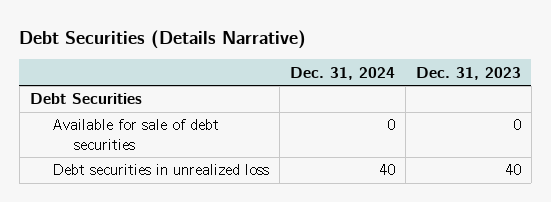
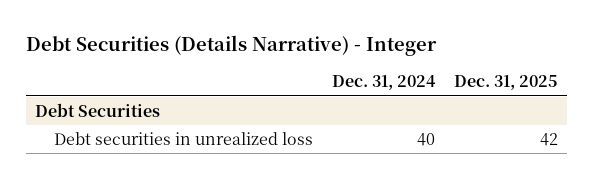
[19,29,307,49] Debt Securities (Details Narrative) -> [25,35,437,57] Debt Securities (Details Narrative) - Integer
[415,66,521,80] Dec. 31, 2023 -> none
none -> [453,75,558,91] Dec. 31, 2025
[51,119,219,150] Available for sale of debt securities -> none

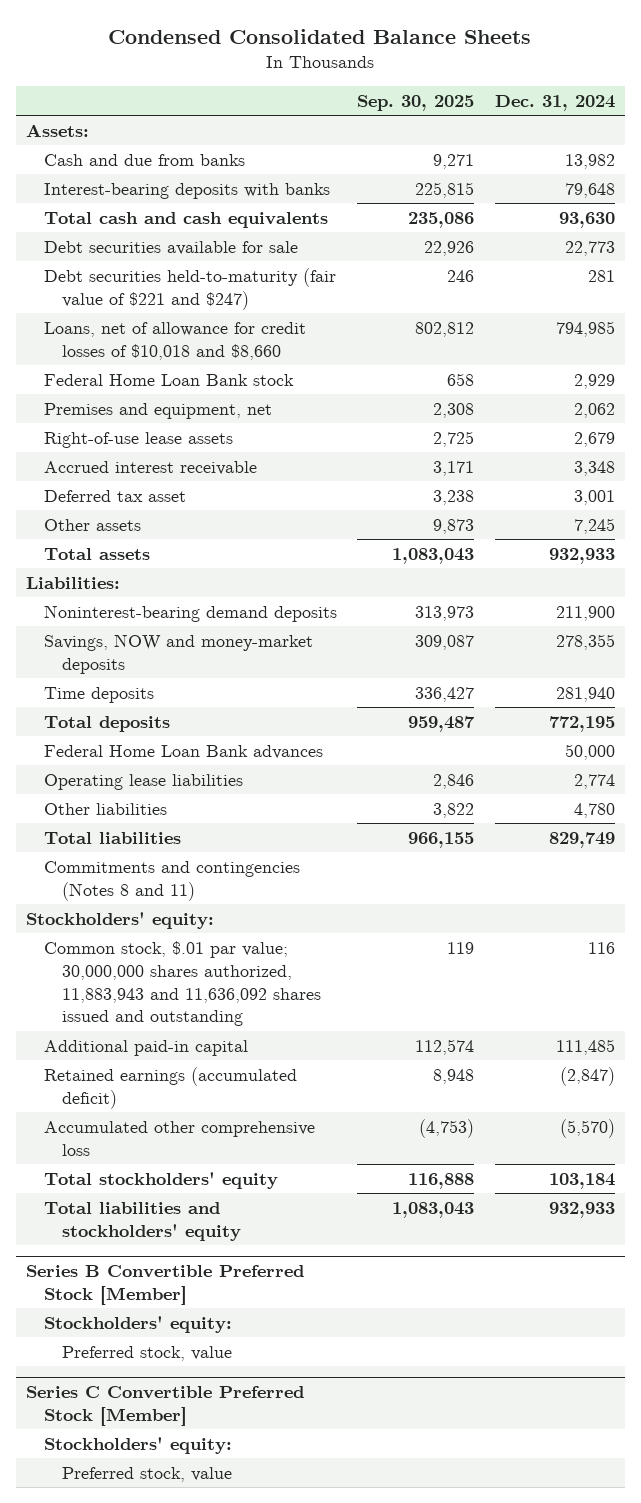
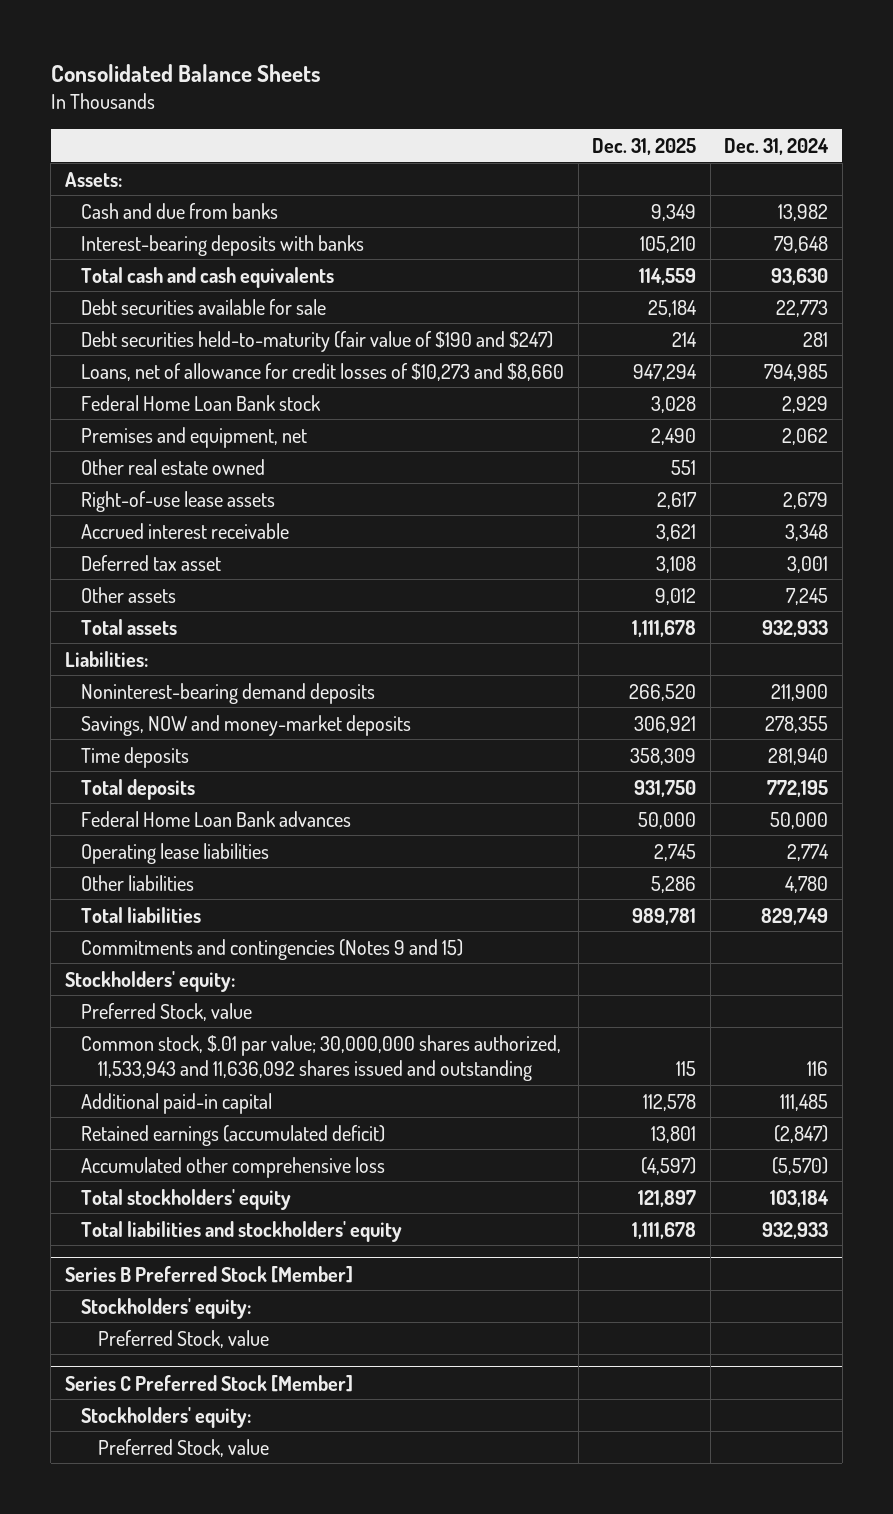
[108,28,532,44] Condensed Consolidated Balance Sheets -> [50,64,321,83] Consolidated Balance Sheets
[357,95,475,112] Sep. 30, 2025 -> none
none -> [592,137,697,155] Dec. 31, 2025
[43,267,336,310] Debt securities held-to-maturity (fair value of $221 and $247) -> [81,330,554,352] Debt securities held-to-maturity (fair value of $190 and $247)
[43,321,306,360] Loans, net of allowance for credit losses of $10,018 and $8,660 -> [81,362,565,381] Loans, net of allowance for credit losses of $10,273 and $8,660
none -> [81,458,266,475] Other real estate owned
[43,860,300,901] Commitments and contingencies (Notes 8 and 11) -> [81,938,464,960] Commitments and contingencies (Notes 9 and 15)
none -> [81,1002,253,1021] Preferred Stock, value
[43,940,321,1027] Common stock, $.01 par value; 30,000,000 shares authorized, 11,883,943 and 11,636,092 shares issued and outstanding -> [81,1034,562,1082] Common stock, $.01 par value; 30,000,000 shares authorized, 11,533,943 and 11,636,092 shares issued and outstanding
[25,1265,304,1306] Series B Convertible Preferred Stock [Member] -> [64,1265,353,1283] Series B Preferred Stock [Member]
[61,1345,232,1361] Preferred stock, value -> [97,1329,269,1348] Preferred Stock, value
[25,1386,304,1427] Series C Convertible Preferred Stock [Member] -> [64,1374,353,1392] Series C Preferred Stock [Member]
[61,1466,232,1482] Preferred stock, value -> [97,1438,269,1457] Preferred Stock, value

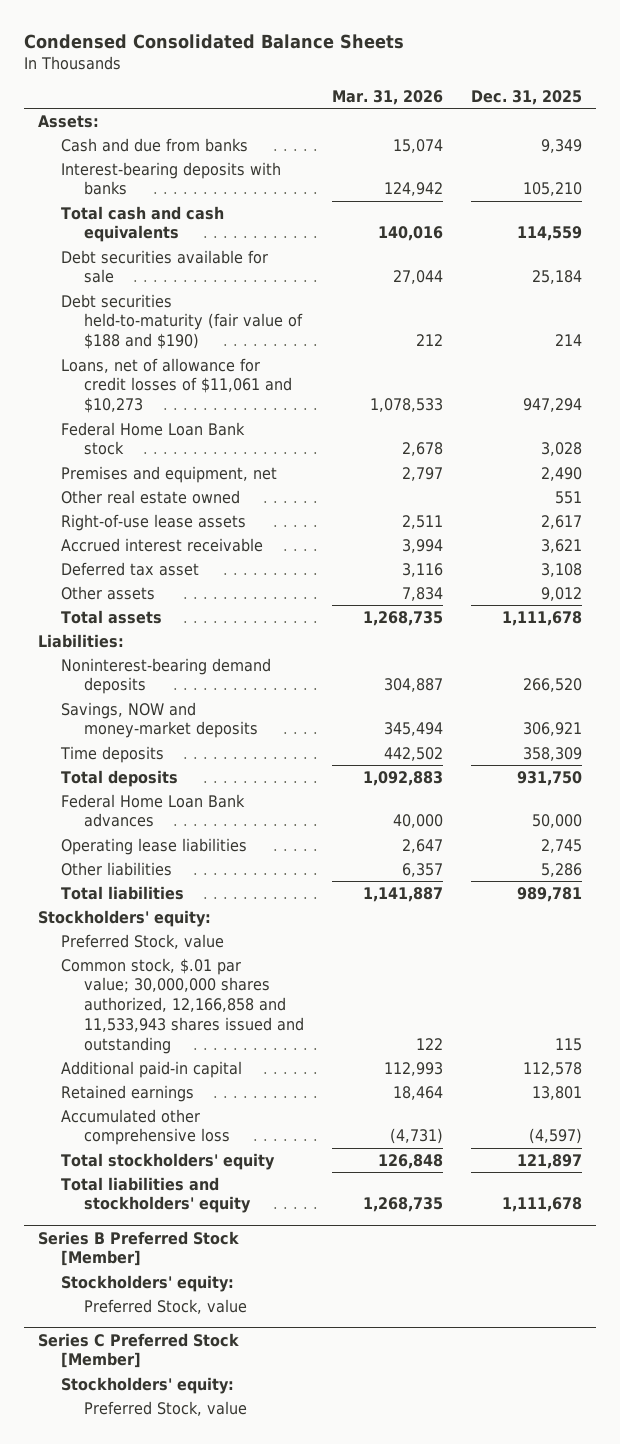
[50,64,321,83] Consolidated Balance Sheets -> [23,33,404,49] Condensed Consolidated Balance Sheets
[724,137,830,155] Dec. 31, 2024 -> none
none -> [332,89,444,105] Mar. 31, 2026
[81,330,554,352] Debt securities held-to-maturity (fair value of $190 and $247) -> [60,293,304,350] Debt securities held-to-maturity (fair value of $188 and $190)
[81,362,565,381] Loans, net of allowance for credit losses of $10,273 and $8,660 -> [60,357,293,414] Loans, net of allowance for credit losses of $11,061 and $10,273
[81,938,464,960] Commitments and contingencies (Notes 9 and 15) -> none
[81,1034,562,1082] Common stock, $.01 par value; 30,000,000 shares authorized, 11,533,943 and 11,636,092 shares issued and outstanding -> [60,957,305,1054] Common stock, $.01 par value; 30,000,000 shares authorized, 12,166,858 and 11,533,943 shares issued and outstanding
[81,1124,386,1146] Retained earnings (accumulated deficit) -> [60,1084,194,1102] Retained earnings

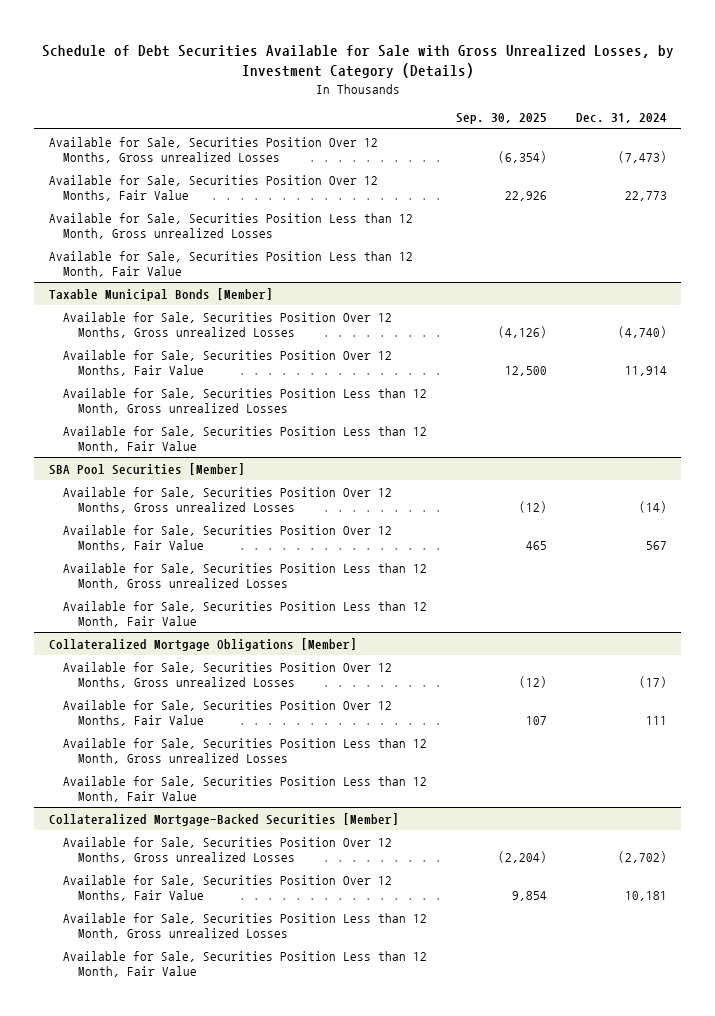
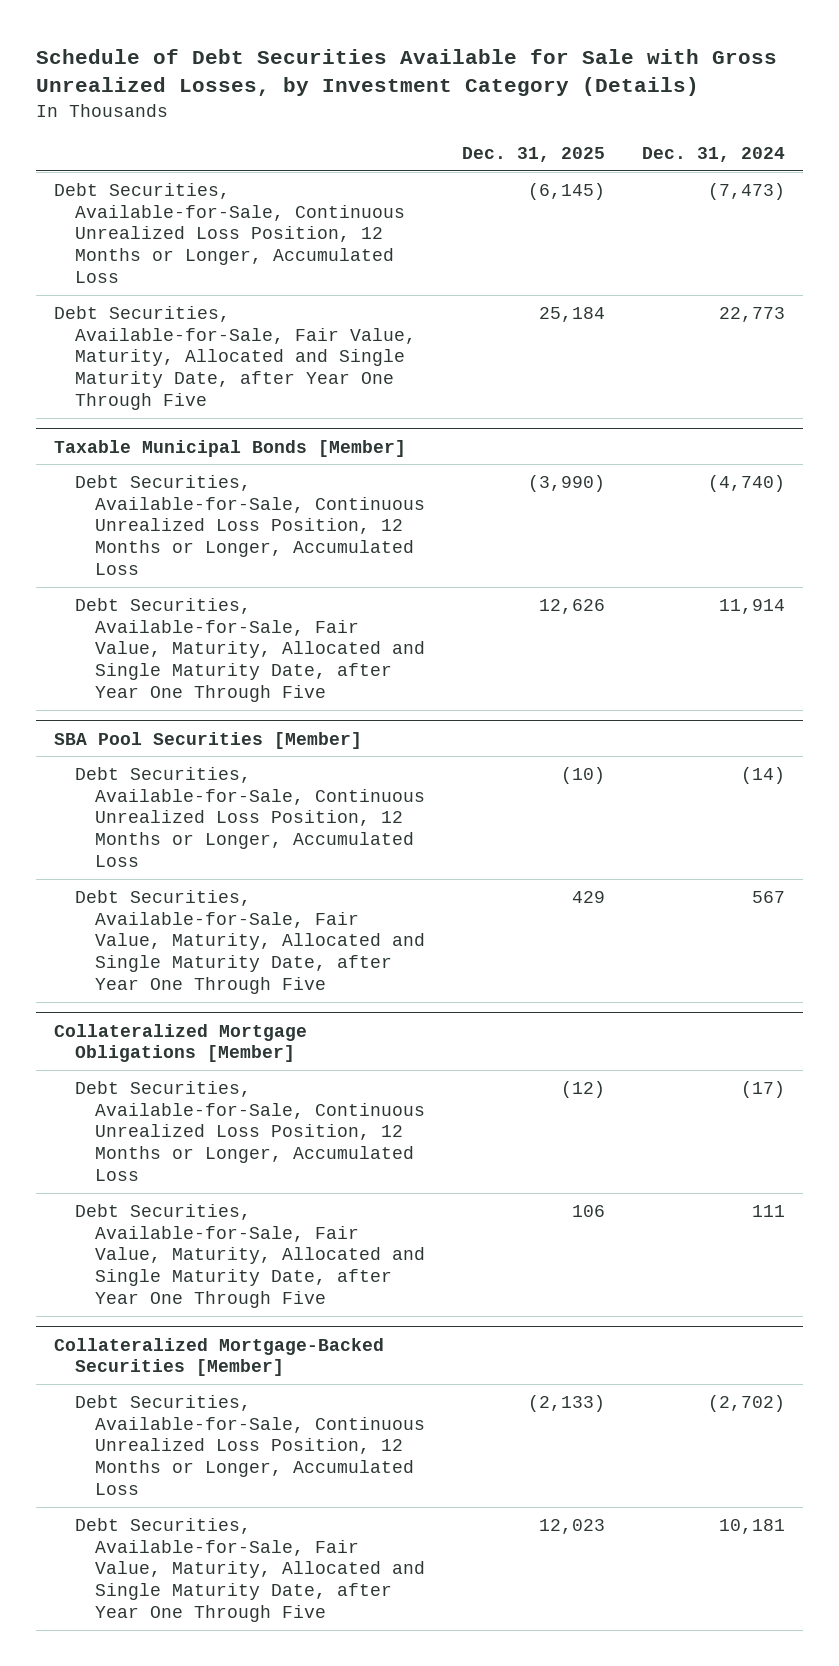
[455,113,547,125] Sep. 30, 2025 -> none
none -> [461,146,605,162] Dec. 31, 2025
[48,212,413,239] Available for Sale, Securities Position Less than 12 Month, Gross unrealized Losses -> none
[48,250,413,277] Available for Sale, Securities Position Less than 12 Month, Fair Value -> none
[48,136,378,163] Available for Sale, Securities Position Over 12 Months, Gross unrealized Losses -> [54,182,405,283] Debt Securities, Available-for-Sale, Continuous Unrealized Loss Position, 12 Months or Longer, Accumulated Loss
[48,174,378,201] Available for Sale, Securities Position Over 12 Months, Fair Value -> [54,305,416,410] Debt Securities, Available-for-Sale, Fair Value, Maturity, Allocated and Single Maturity Date, after Year One Through Five
[63,387,428,414] Available for Sale, Securities Position Less than 12 Month, Gross unrealized Losses -> none
[63,425,428,452] Available for Sale, Securities Position Less than 12 Month, Fair Value -> none
[63,311,393,338] Available for Sale, Securities Position Over 12 Months, Gross unrealized Losses -> [74,474,425,575] Debt Securities, Available-for-Sale, Continuous Unrealized Loss Position, 12 Months or Longer, Accumulated Loss
[63,349,393,376] Available for Sale, Securities Position Over 12 Months, Fair Value -> [74,597,425,702] Debt Securities, Available-for-Sale, Fair Value, Maturity, Allocated and Single Maturity Date, after Year One Through Five
[63,562,428,589] Available for Sale, Securities Position Less than 12 Month, Gross unrealized Losses -> none
[63,600,428,627] Available for Sale, Securities Position Less than 12 Month, Fair Value -> none
[63,486,393,513] Available for Sale, Securities Position Over 12 Months, Gross unrealized Losses -> [74,766,425,867] Debt Securities, Available-for-Sale, Continuous Unrealized Loss Position, 12 Months or Longer, Accumulated Loss
[63,524,393,551] Available for Sale, Securities Position Over 12 Months, Fair Value -> [74,889,425,994] Debt Securities, Available-for-Sale, Fair Value, Maturity, Allocated and Single Maturity Date, after Year One Through Five
[63,737,428,764] Available for Sale, Securities Position Less than 12 Month, Gross unrealized Losses -> none
[63,775,428,802] Available for Sale, Securities Position Less than 12 Month, Fair Value -> none
[63,661,393,688] Available for Sale, Securities Position Over 12 Months, Gross unrealized Losses -> [74,1080,425,1181] Debt Securities, Available-for-Sale, Continuous Unrealized Loss Position, 12 Months or Longer, Accumulated Loss
[63,699,393,726] Available for Sale, Securities Position Over 12 Months, Fair Value -> [74,1203,425,1308] Debt Securities, Available-for-Sale, Fair Value, Maturity, Allocated and Single Maturity Date, after Year One Through Five
[63,912,428,939] Available for Sale, Securities Position Less than 12 Month, Gross unrealized Losses -> none
[63,950,428,977] Available for Sale, Securities Position Less than 12 Month, Fair Value -> none
[63,836,393,863] Available for Sale, Securities Position Over 12 Months, Gross unrealized Losses -> [74,1394,425,1495] Debt Securities, Available-for-Sale, Continuous Unrealized Loss Position, 12 Months or Longer, Accumulated Loss
[63,874,393,901] Available for Sale, Securities Position Over 12 Months, Fair Value -> [74,1517,425,1622] Debt Securities, Available-for-Sale, Fair Value, Maturity, Allocated and Single Maturity Date, after Year One Through Five

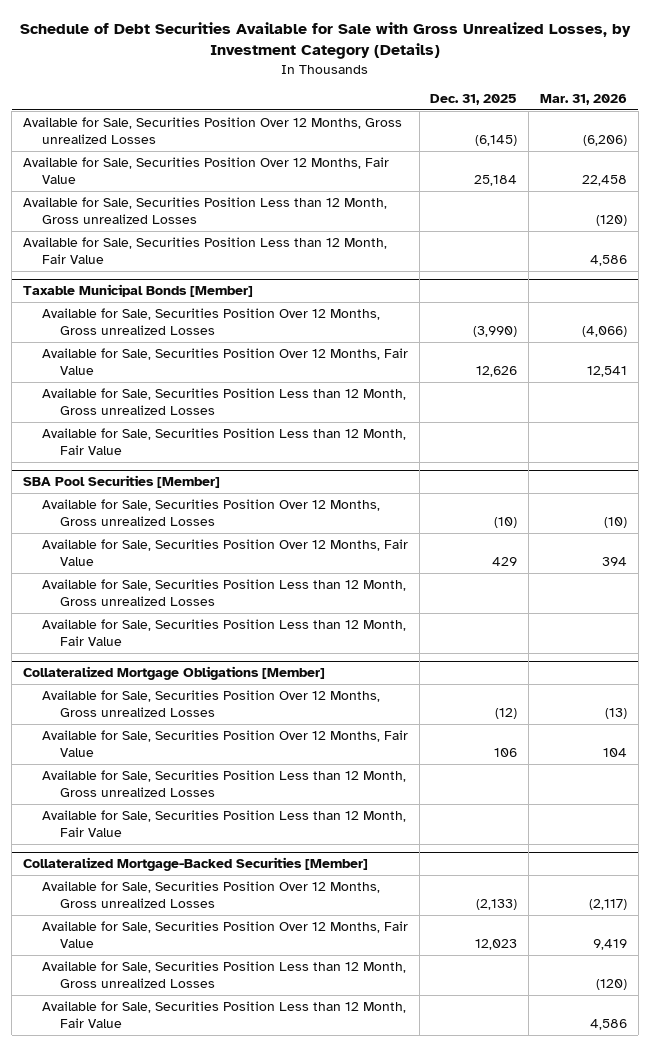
[641,146,785,162] Dec. 31, 2024 -> none
none -> [539,94,627,106] Mar. 31, 2026
[54,182,405,283] Debt Securities, Available-for-Sale, Continuous Unrealized Loss Position, 12 Months or Longer, Accumulated Loss -> [23,116,403,145] Available for Sale, Securities Position Over 12 Months, Gross unrealized Losses
[54,305,416,410] Debt Securities, Available-for-Sale, Fair Value, Maturity, Allocated and Single Maturity Date, after Year One Through Five -> [23,156,390,185] Available for Sale, Securities Position Over 12 Months, Fair Value
none -> [23,196,388,225] Available for Sale, Securities Position Less than 12 Month, Gross unrealized Losses
none -> [23,236,388,265] Available for Sale, Securities Position Less than 12 Month, Fair Value
[74,474,425,575] Debt Securities, Available-for-Sale, Continuous Unrealized Loss Position, 12 Months or Longer, Accumulated Loss -> [41,307,380,336] Available for Sale, Securities Position Over 12 Months, Gross unrealized Losses
[74,597,425,702] Debt Securities, Available-for-Sale, Fair Value, Maturity, Allocated and Single Maturity Date, after Year One Through Five -> [41,347,408,376] Available for Sale, Securities Position Over 12 Months, Fair Value
none -> [41,387,406,416] Available for Sale, Securities Position Less than 12 Month, Gross unrealized Losses
none -> [41,427,406,456] Available for Sale, Securities Position Less than 12 Month, Fair Value
[74,766,425,867] Debt Securities, Available-for-Sale, Continuous Unrealized Loss Position, 12 Months or Longer, Accumulated Loss -> [41,498,380,527] Available for Sale, Securities Position Over 12 Months, Gross unrealized Losses
[74,889,425,994] Debt Securities, Available-for-Sale, Fair Value, Maturity, Allocated and Single Maturity Date, after Year One Through Five -> [41,538,408,567] Available for Sale, Securities Position Over 12 Months, Fair Value
none -> [41,578,406,607] Available for Sale, Securities Position Less than 12 Month, Gross unrealized Losses
none -> [41,618,406,647] Available for Sale, Securities Position Less than 12 Month, Fair Value
[74,1080,425,1181] Debt Securities, Available-for-Sale, Continuous Unrealized Loss Position, 12 Months or Longer, Accumulated Loss -> [41,689,380,718] Available for Sale, Securities Position Over 12 Months, Gross unrealized Losses
[74,1203,425,1308] Debt Securities, Available-for-Sale, Fair Value, Maturity, Allocated and Single Maturity Date, after Year One Through Five -> [41,729,408,758] Available for Sale, Securities Position Over 12 Months, Fair Value
none -> [41,769,406,798] Available for Sale, Securities Position Less than 12 Month, Gross unrealized Losses
none -> [41,809,406,838] Available for Sale, Securities Position Less than 12 Month, Fair Value
[74,1394,425,1495] Debt Securities, Available-for-Sale, Continuous Unrealized Loss Position, 12 Months or Longer, Accumulated Loss -> [41,880,380,909] Available for Sale, Securities Position Over 12 Months, Gross unrealized Losses
[74,1517,425,1622] Debt Securities, Available-for-Sale, Fair Value, Maturity, Allocated and Single Maturity Date, after Year One Through Five -> [41,920,408,949] Available for Sale, Securities Position Over 12 Months, Fair Value
none -> [41,960,406,989] Available for Sale, Securities Position Less than 12 Month, Gross unrealized Losses
none -> [41,1000,406,1029] Available for Sale, Securities Position Less than 12 Month, Fair Value

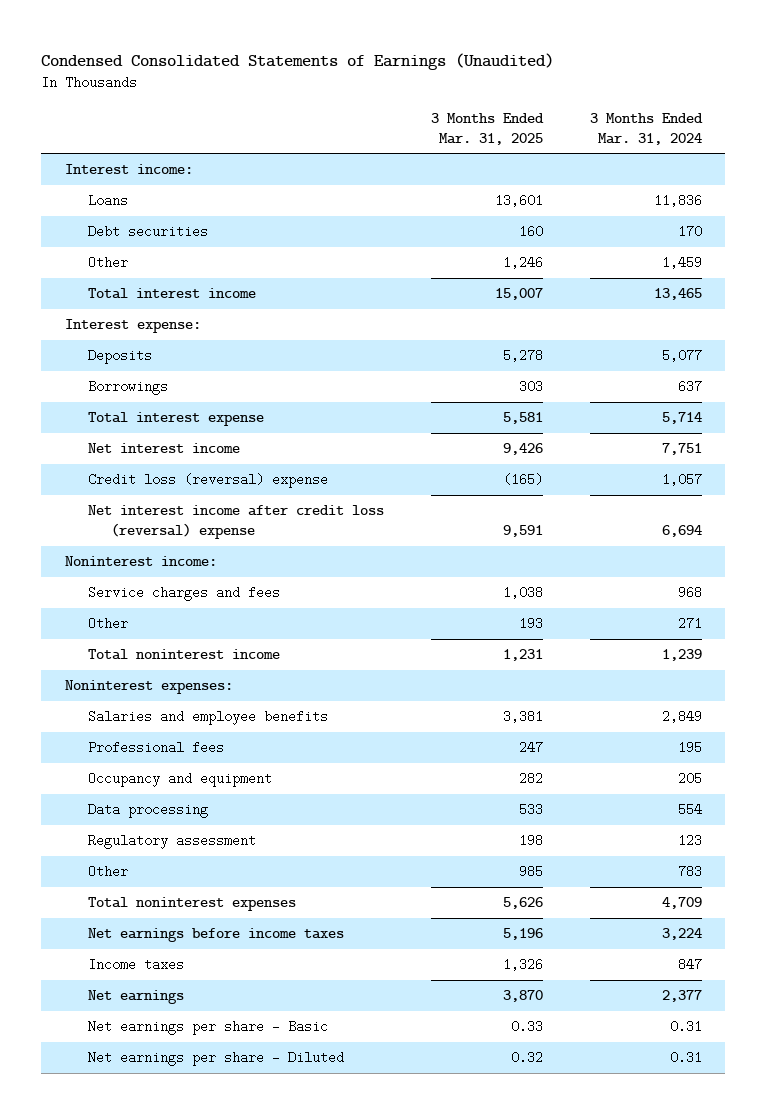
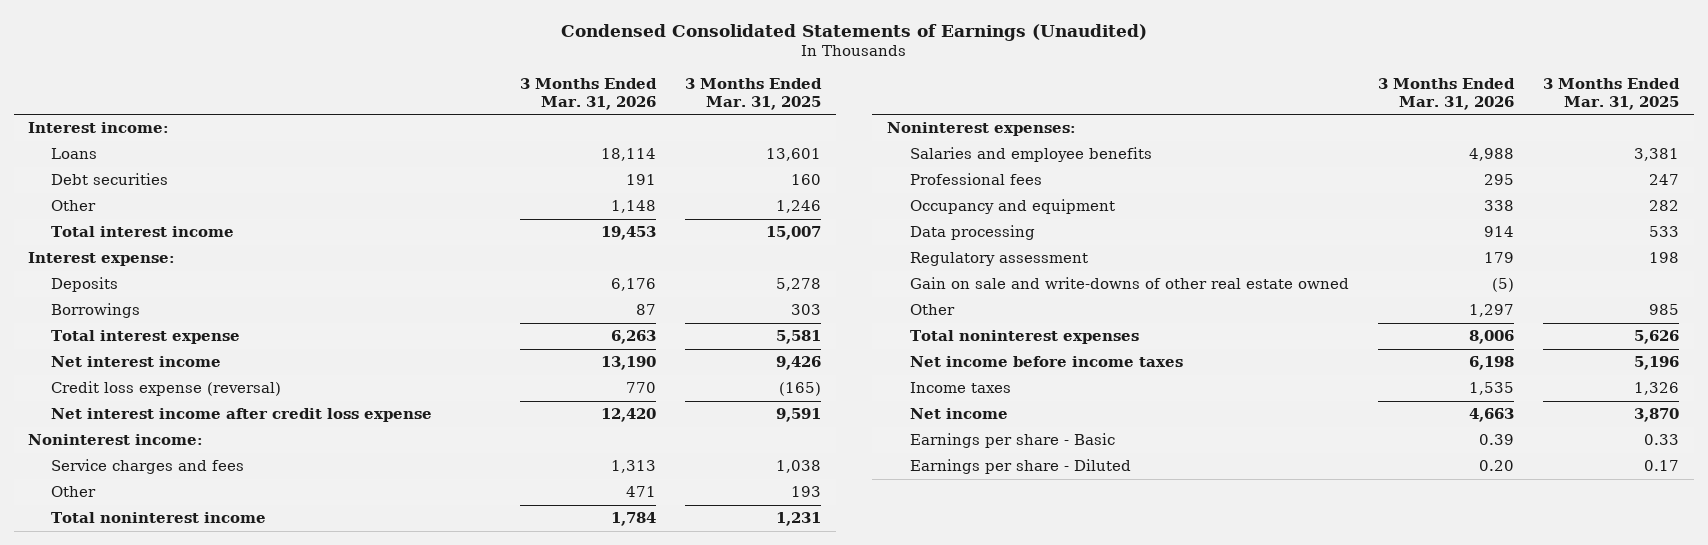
[589,112,703,145] 3 Months Ended Mar. 31, 2024 -> none
none -> [519,78,657,110] 3 Months Ended Mar. 31, 2026
[87,473,328,489] Credit loss (reversal) expense -> [51,381,282,397] Credit loss expense (reversal)
[87,505,384,540] Net interest income after credit loss (reversal) expense -> [51,408,433,423] Net interest income after credit loss expense
none -> [909,277,1349,290] Gain on sale and write-downs of other real estate owned
[87,928,344,943] Net earnings before income taxes -> [909,356,1183,368] Net income before income taxes
[87,990,184,1005] Net earnings -> [909,408,1008,420] Net income
[87,1020,328,1036] Net earnings per share - Basic -> [909,433,1115,449] Earnings per share - Basic
[87,1051,344,1067] Net earnings per share - Diluted -> [909,459,1131,475] Earnings per share - Diluted
[510,1051,543,1065] 0.32 -> [1644,460,1680,472] 0.17

